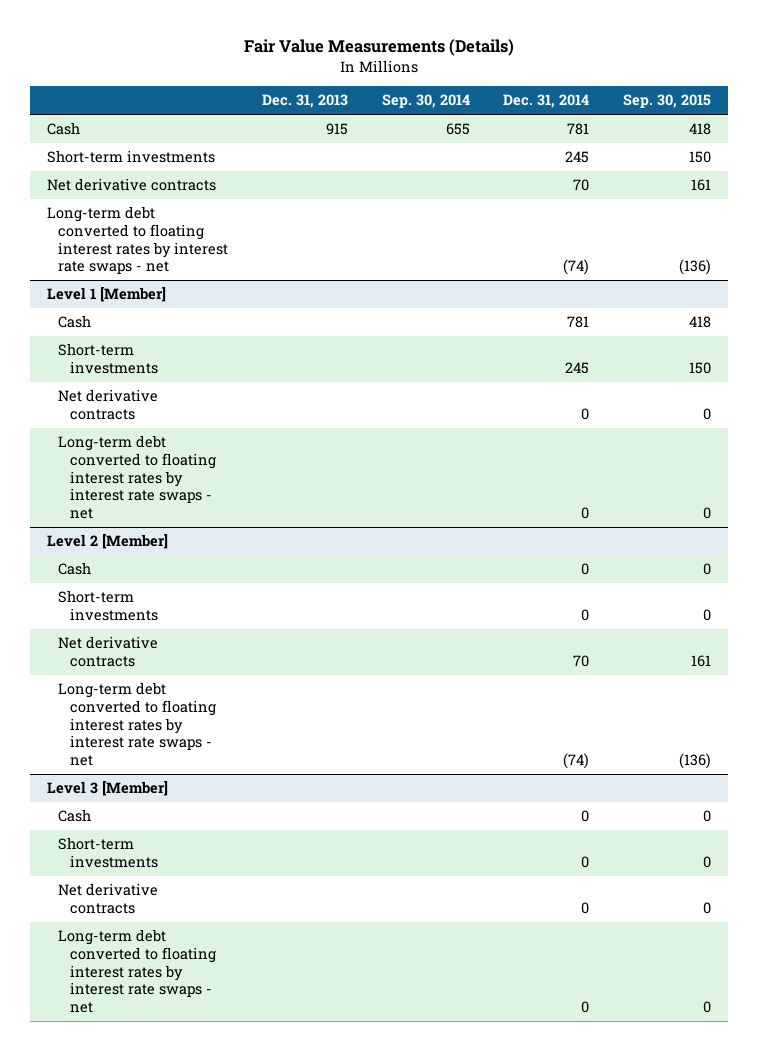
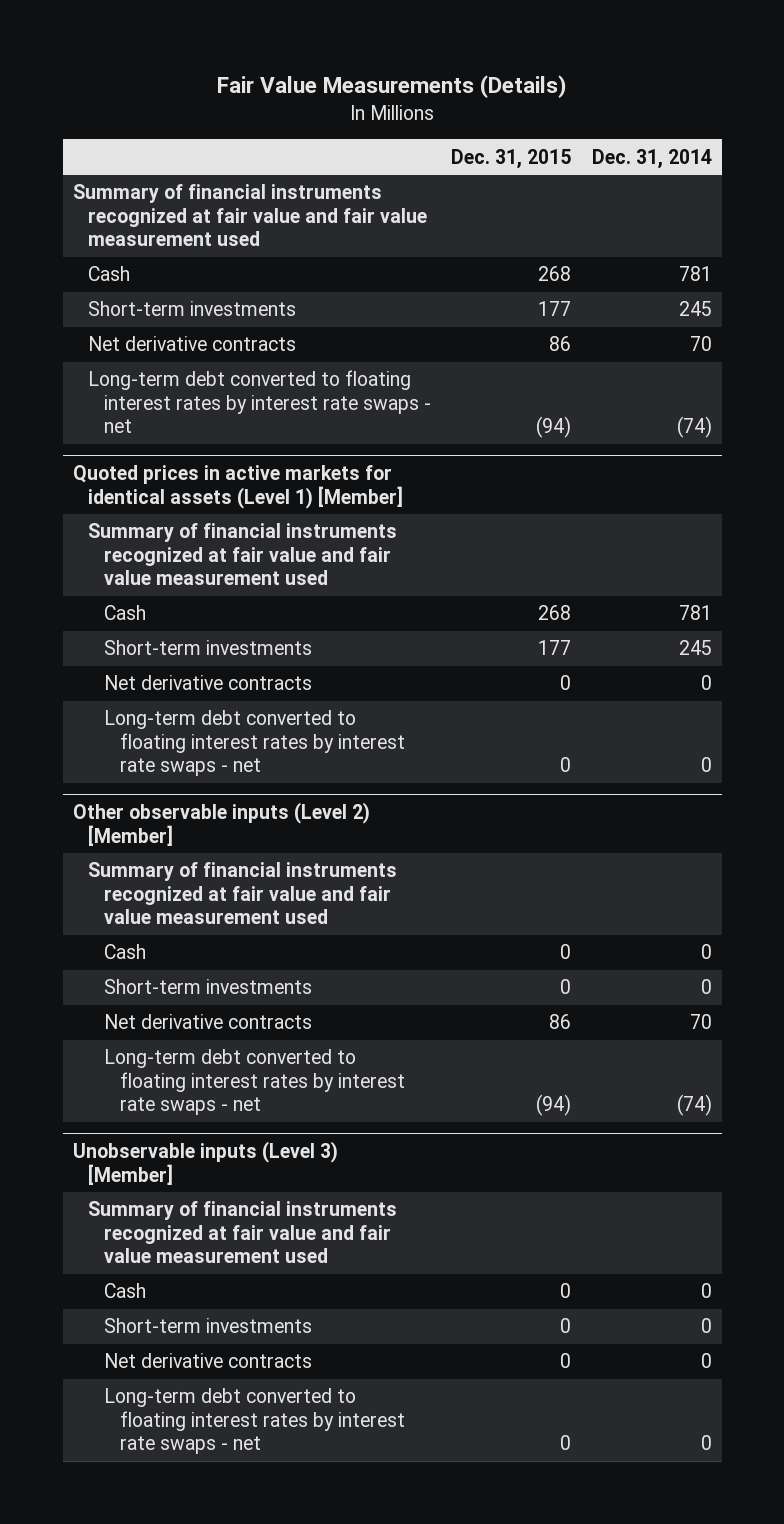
[261,94,348,109] Dec. 31, 2013 -> none
[381,94,470,109] Sep. 30, 2014 -> none
[623,94,712,109] Sep. 30, 2015 -> none
none -> [451,148,572,169] Dec. 31, 2015
none -> [72,184,428,247] Summary of financial instruments recognized at fair value and fair value measurement used
[46,287,166,303] Level 1 [Member] -> [72,465,404,509] Quoted prices in active markets for identical assets (Level 1) [Member]
none -> [88,523,398,586] Summary of financial instruments recognized at fair value and fair value measurement used
[46,534,168,550] Level 2 [Member] -> [72,802,370,846] Other observable inputs (Level 2) [Member]
none -> [88,862,398,925] Summary of financial instruments recognized at fair value and fair value measurement used
[46,781,168,797] Level 3 [Member] -> [72,1141,338,1185] Unobservable inputs (Level 3) [Member]
none -> [88,1201,398,1264] Summary of financial instruments recognized at fair value and fair value measurement used

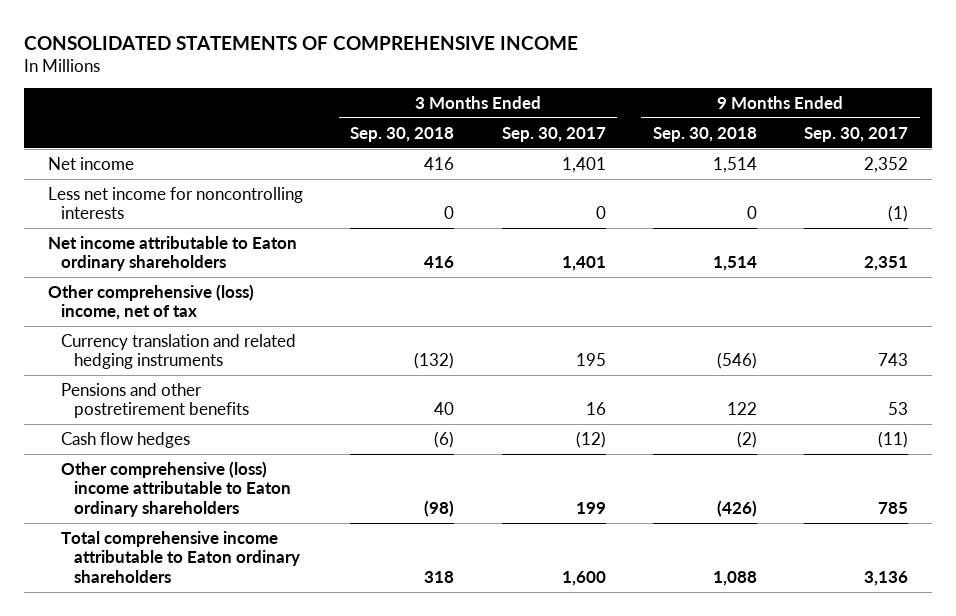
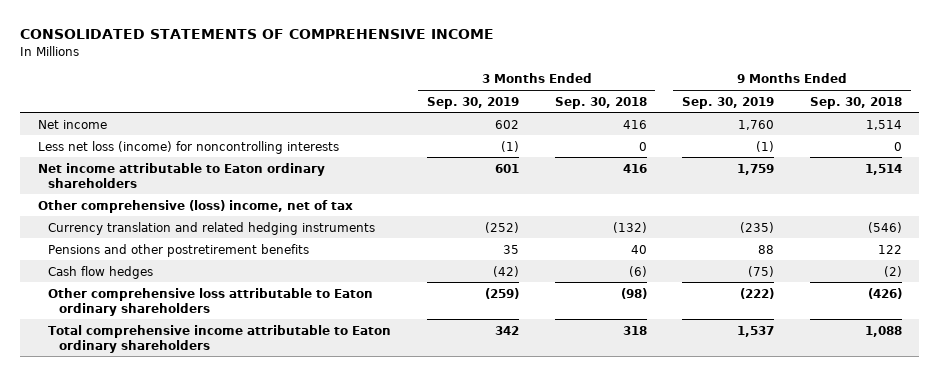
[501,126,606,142] Sep. 30, 2017 -> none
[804,126,909,142] Sep. 30, 2017 -> none
none -> [426,96,519,109] Sep. 30, 2019
none -> [682,96,775,109] Sep. 30, 2019
[48,186,304,220] Less net income for noncontrolling interests -> [37,140,339,154] Less net loss (income) for noncontrolling interests
[61,460,292,517] Other comprehensive (loss) income attributable to Eaton ordinary shareholders -> [48,287,374,316] Other comprehensive loss attributable to Eaton ordinary shareholders

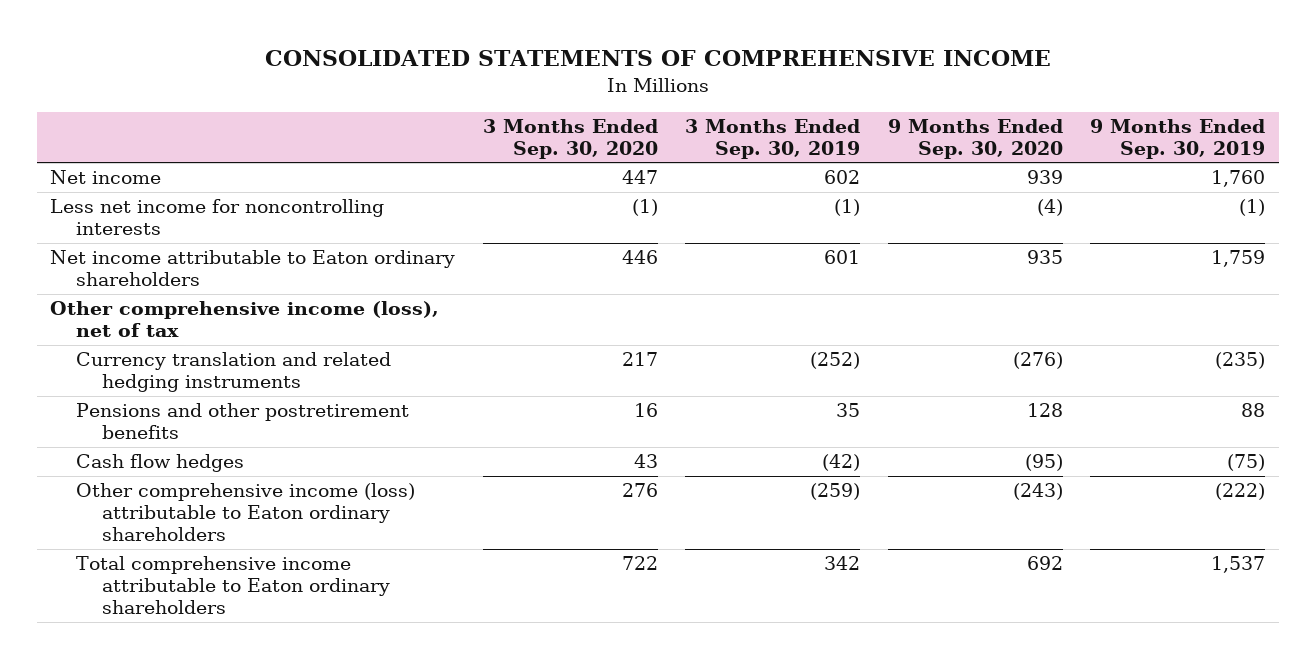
[554,96,647,109] Sep. 30, 2018 -> none
[809,96,902,109] Sep. 30, 2018 -> none
none -> [482,118,658,159] 3 Months Ended Sep. 30, 2020
none -> [887,118,1063,159] 9 Months Ended Sep. 30, 2020
[37,140,339,154] Less net loss (income) for noncontrolling interests -> [50,199,385,236] Less net income for noncontrolling interests
[37,199,353,213] Other comprehensive (loss) income, net of tax -> [50,301,440,338] Other comprehensive income (loss), net of tax
[48,287,374,316] Other comprehensive loss attributable to Eaton ordinary shareholders -> [76,483,416,542] Other comprehensive income (loss) attributable to Eaton ordinary shareholders

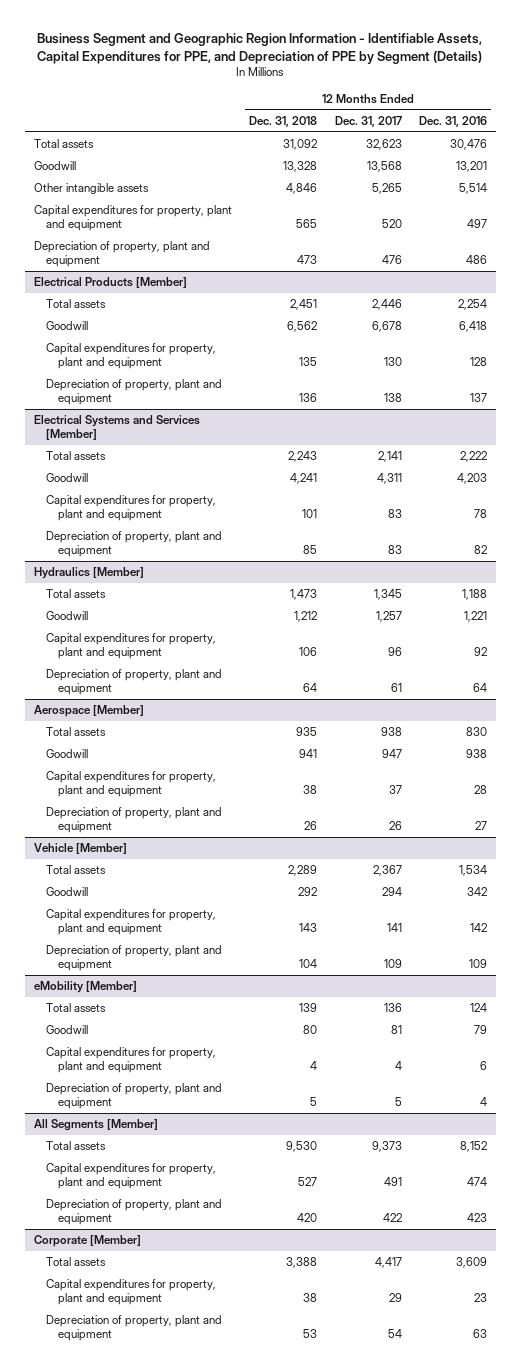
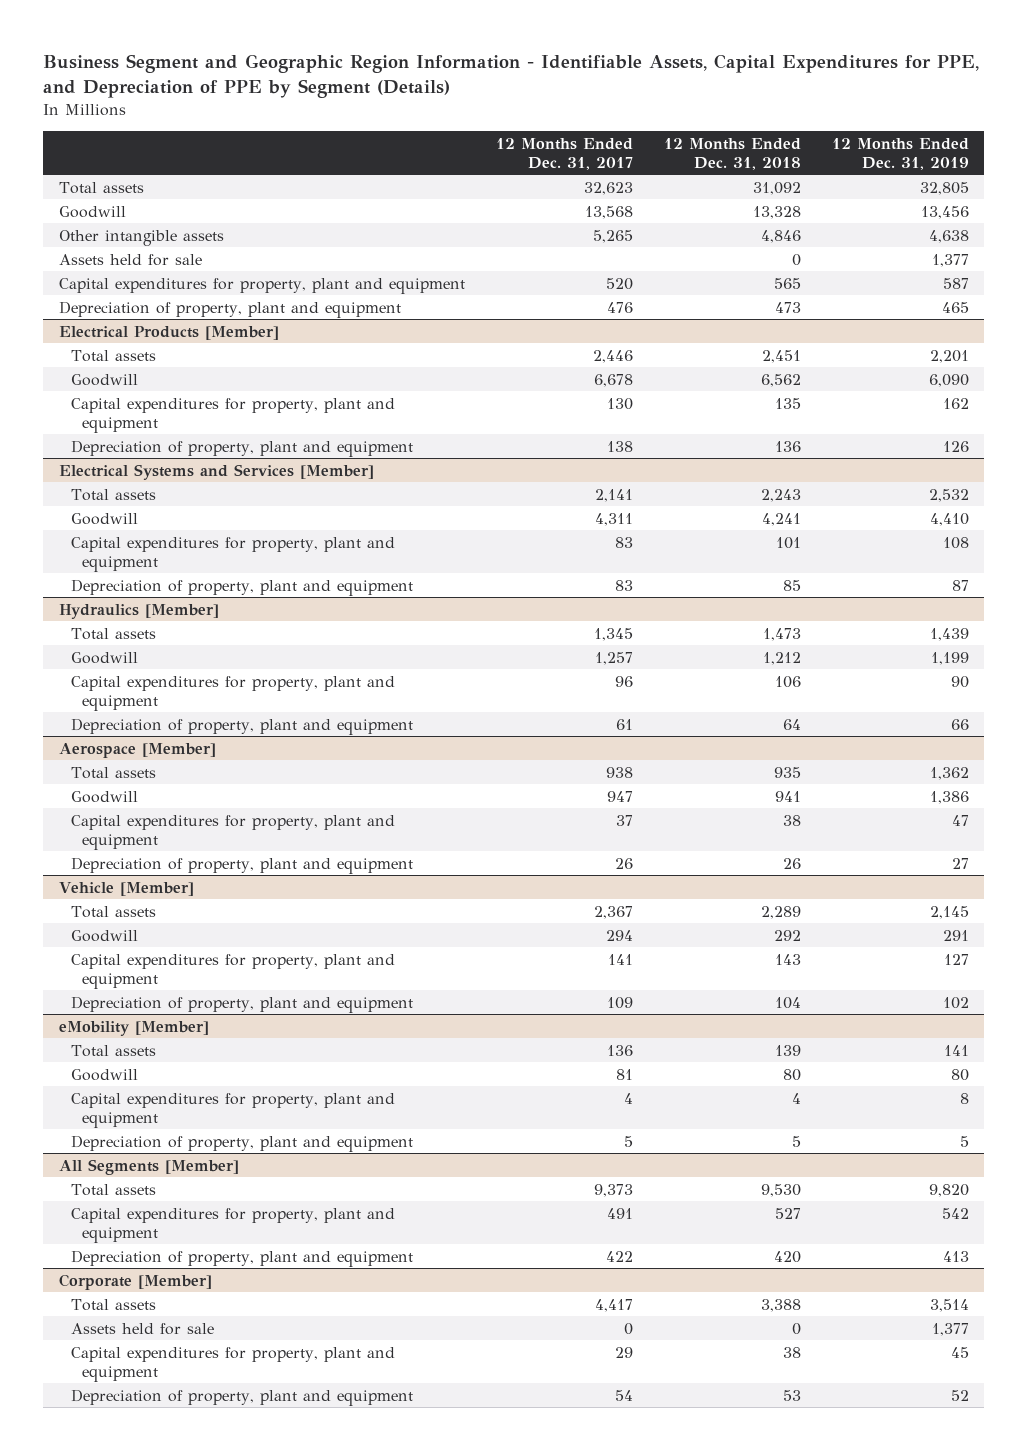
[418,115,487,127] Dec. 31, 2016 -> none
none -> [831,137,969,170] 12 Months Ended Dec. 31, 2019
none -> [58,253,202,266] Assets held for sale
none -> [70,1322,214,1335] Assets held for sale

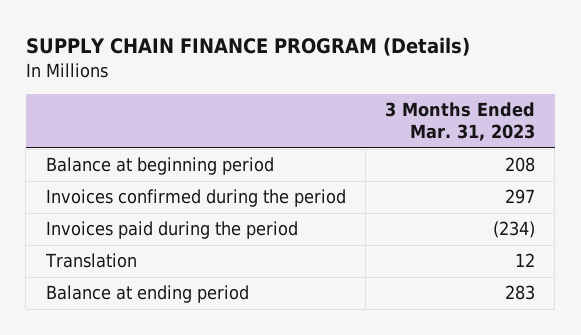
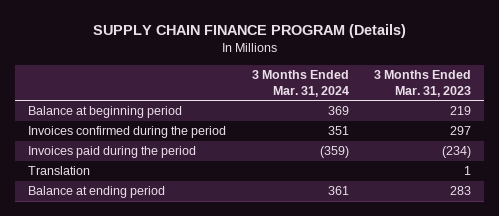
none -> [251,70,349,97] 3 Months Ended Mar. 31, 2024
[505,157,536,173] 208 -> [450,106,472,116] 219
[515,253,536,268] 12 -> [464,166,472,176] 1

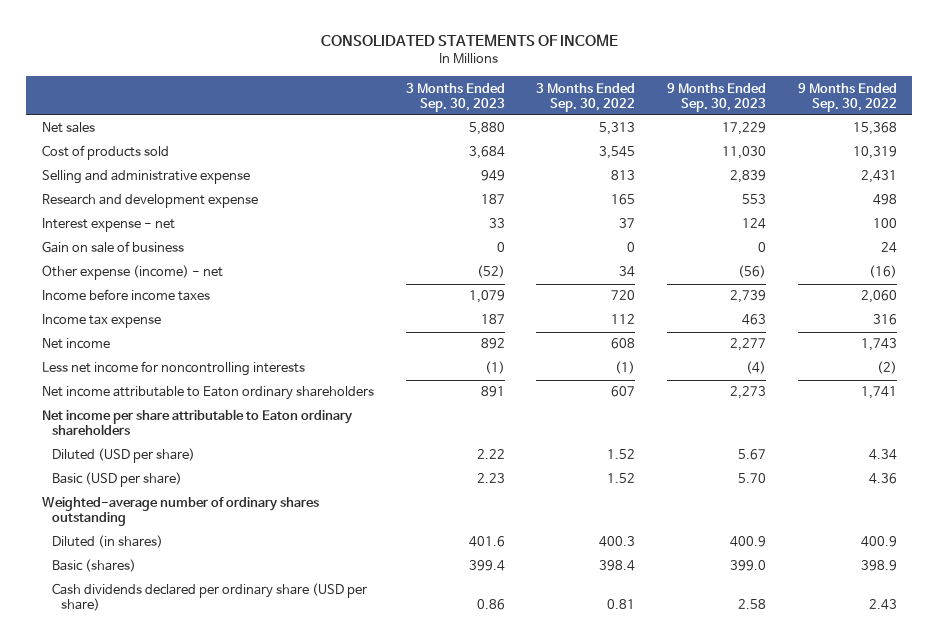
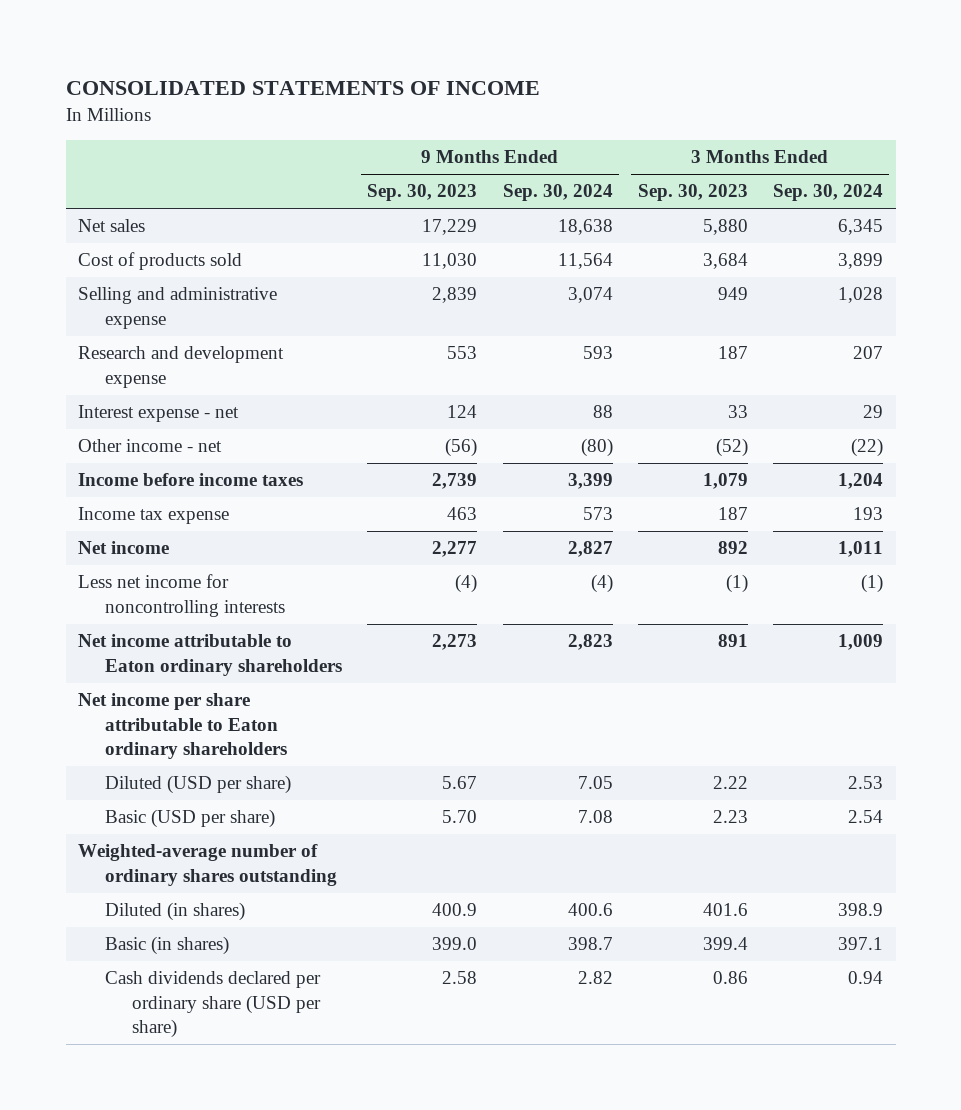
[536,82,636,112] 3 Months Ended Sep. 30, 2022 -> none
[797,82,897,112] 9 Months Ended Sep. 30, 2022 -> none
none -> [502,184,613,202] Sep. 30, 2024
none -> [773,184,884,202] Sep. 30, 2024
[41,241,184,254] Gain on sale of business -> none
[41,265,223,281] Other expense (income) - net -> [78,439,223,453] Other income - net
[51,559,136,573] Basic (shares) -> [104,936,229,956] Basic (in shares)

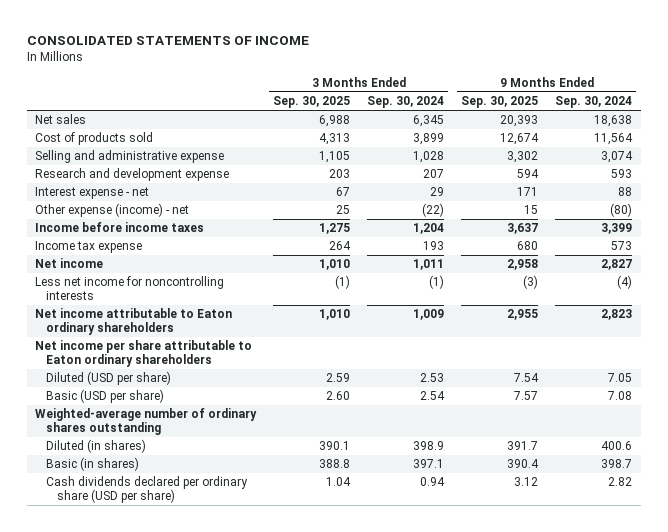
[367,184,478,202] Sep. 30, 2023 -> none
[637,184,748,202] Sep. 30, 2023 -> none
none -> [273,96,351,109] Sep. 30, 2025
none -> [461,96,539,109] Sep. 30, 2025
[78,439,223,453] Other income - net -> [35,203,190,218] Other expense (income) - net

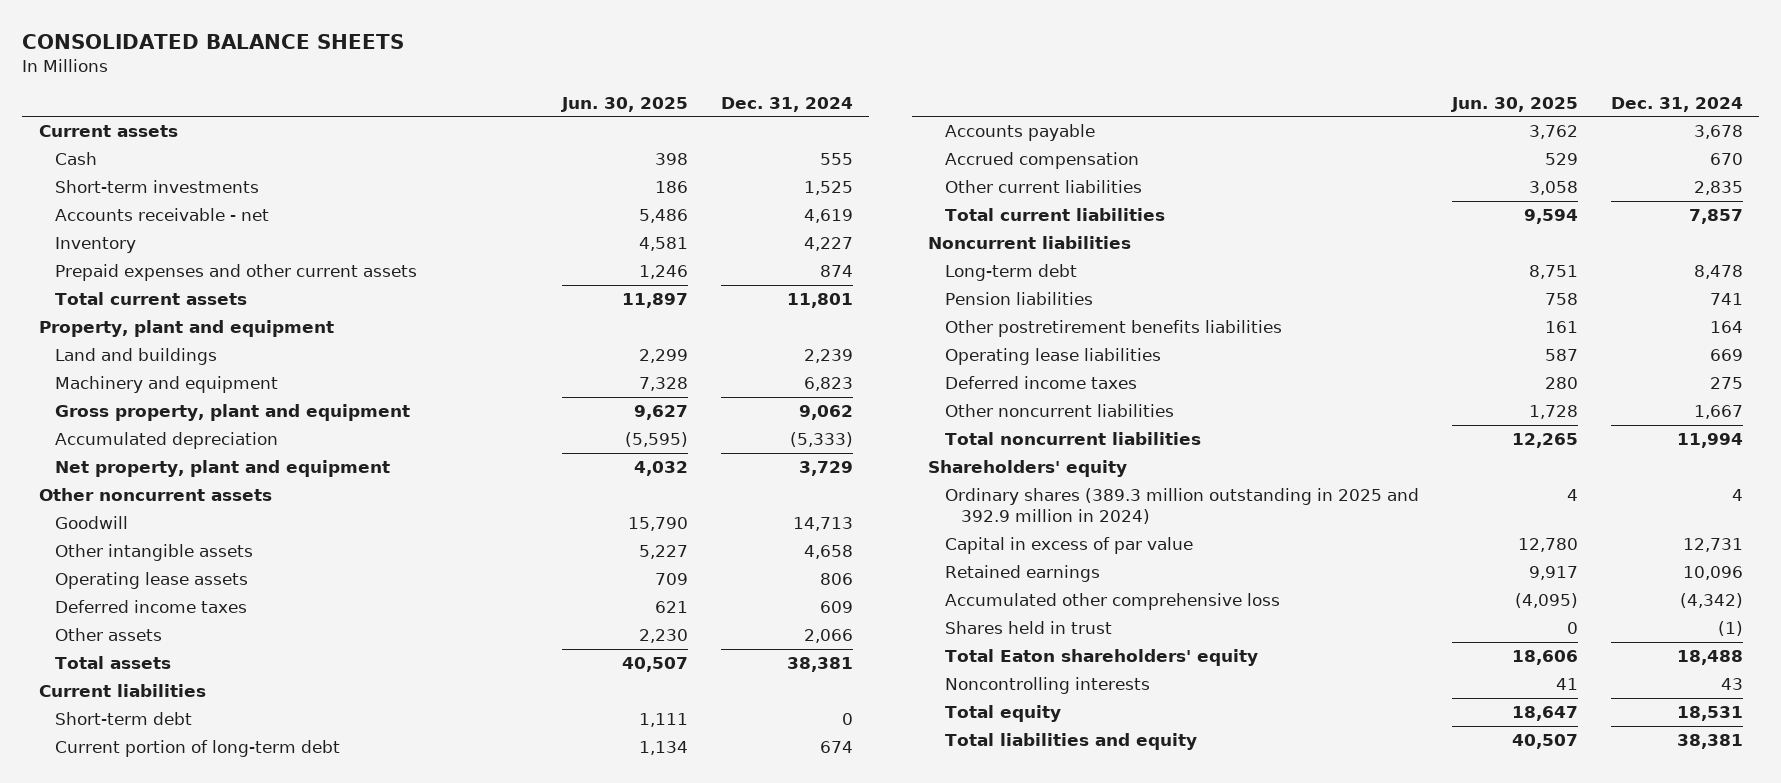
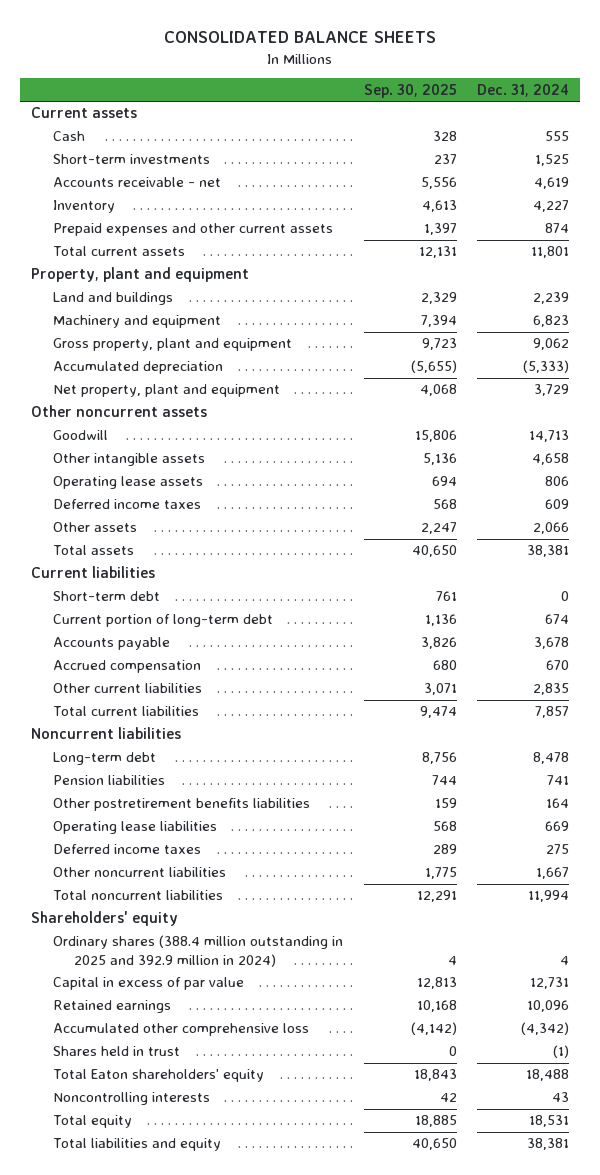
[560,96,688,112] Jun. 30, 2025 -> none
none -> [363,83,457,98] Sep. 30, 2025
[944,488,1419,525] Ordinary shares (389.3 million outstanding in 2025 and 392.9 million in 2024) -> [52,935,343,967] Ordinary shares (388.4 million outstanding in 2025 and 392.9 million in 2024)

